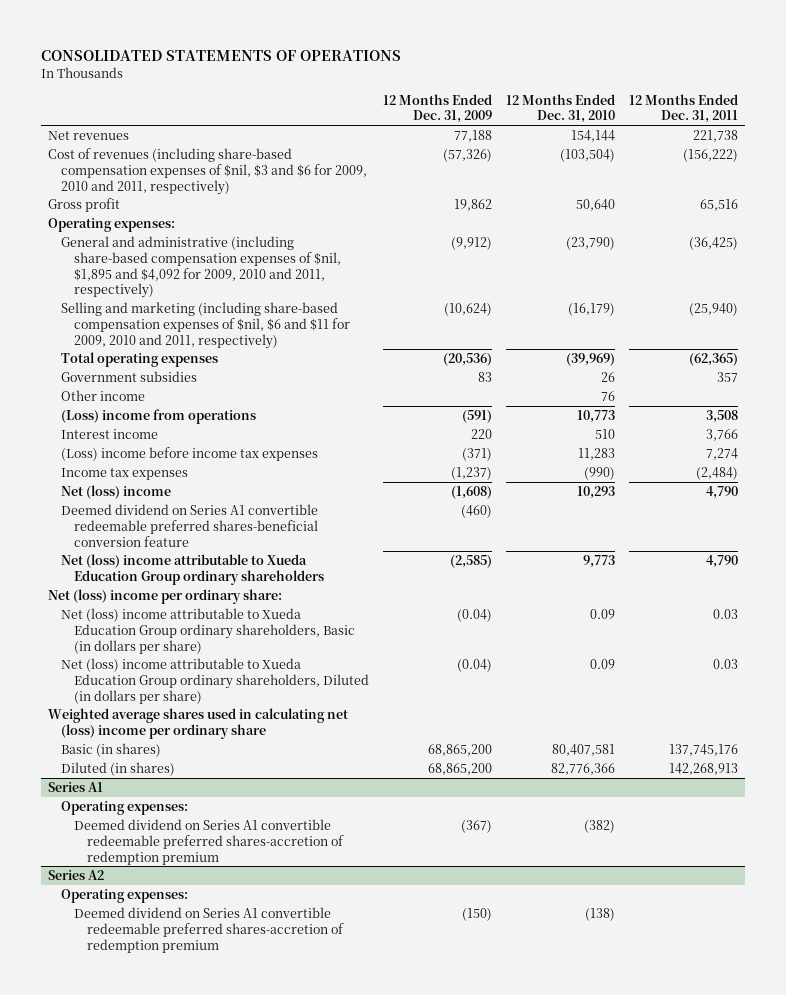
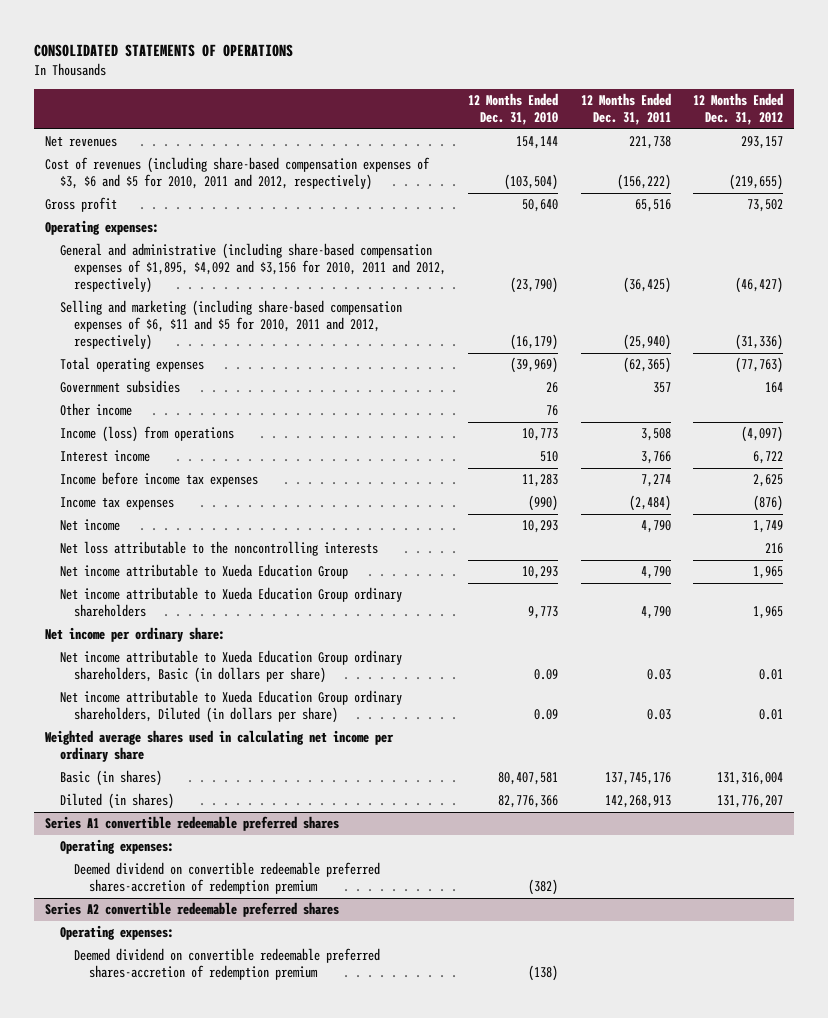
[382,93,492,124] 12 Months Ended Dec. 31, 2009 -> none
none -> [692,93,783,126] 12 Months Ended Dec. 31, 2012
[48,148,367,195] Cost of revenues (including share-based compensation expenses of $nil, $3 and $6 for 2009, 2010 and 2011, respectively) -> [45,157,431,191] Cost of revenues (including share-based compensation expenses of $3, $6 and $5 for 2010, 2011 and 2012, respectively)
[60,236,341,299] General and administrative (including share-based compensation expenses of $nil, $1,895 and $4,092 for 2009, 2010 and 2011, respectively) -> [59,243,447,294] General and administrative (including share-based compensation expenses of $1,895, $4,092 and $3,156 for 2010, 2011 and 2012, respectively)
[60,302,350,349] Selling and marketing (including share-based compensation expenses of $nil, $6 and $11 for 2009, 2010 and 2011, respectively) -> [59,300,402,351] Selling and marketing (including share-based compensation expenses of $6, $11 and $5 for 2010, 2011 and 2012, respectively)
[60,409,256,425] (Loss) income from operations -> [59,426,234,443] Income (loss) from operations
[60,447,318,462] (Loss) income before income tax expenses -> [59,472,258,488] Income before income tax expenses
[60,504,318,547] Deemed dividend on Series A1 convertible redeemable preferred shares-beneficial conversion feature -> none
none -> [59,519,120,532] Net income
none -> [59,541,378,557] Net loss attributable to the noncontrolling interests
[60,485,171,500] Net (loss) income -> [59,564,348,580] Net income attributable to Xueda Education Group
[60,554,324,585] Net (loss) income attributable to Xueda Education Group ordinary shareholders -> [59,587,402,618] Net income attributable to Xueda Education Group ordinary shareholders
[48,589,283,605] Net (loss) income per ordinary share: -> [45,627,226,643] Net income per ordinary share:
[60,608,355,654] Net (loss) income attributable to Xueda Education Group ordinary shareholders, Basic (in dollars per share) -> [59,650,402,684] Net income attributable to Xueda Education Group ordinary shareholders, Basic (in dollars per share)
[60,658,369,704] Net (loss) income attributable to Xueda Education Group ordinary shareholders, Diluted (in dollars per share) -> [59,690,402,724] Net income attributable to Xueda Education Group ordinary shareholders, Diluted (in dollars per share)
[48,708,349,739] Weighted average shares used in calculating net (loss) income per ordinary share -> [45,730,395,763] Weighted average shares used in calculating net income per ordinary share
[48,782,104,793] Series A1 -> none
none -> [45,816,340,832] Series A1 convertible redeemable preferred shares
[48,870,105,881] Series A2 -> none
[73,819,344,865] Deemed dividend on Series A1 convertible redeemable preferred shares-accretion of redemption premium -> [74,862,381,895] Deemed dividend on convertible redeemable preferred shares-accretion of redemption premium
none -> [45,902,340,918] Series A2 convertible redeemable preferred shares
[73,907,344,953] Deemed dividend on Series A1 convertible redeemable preferred shares-accretion of redemption premium -> [74,948,381,981] Deemed dividend on convertible redeemable preferred shares-accretion of redemption premium

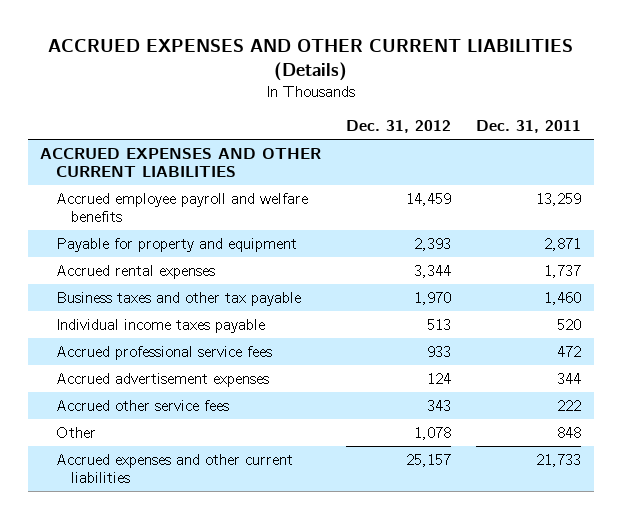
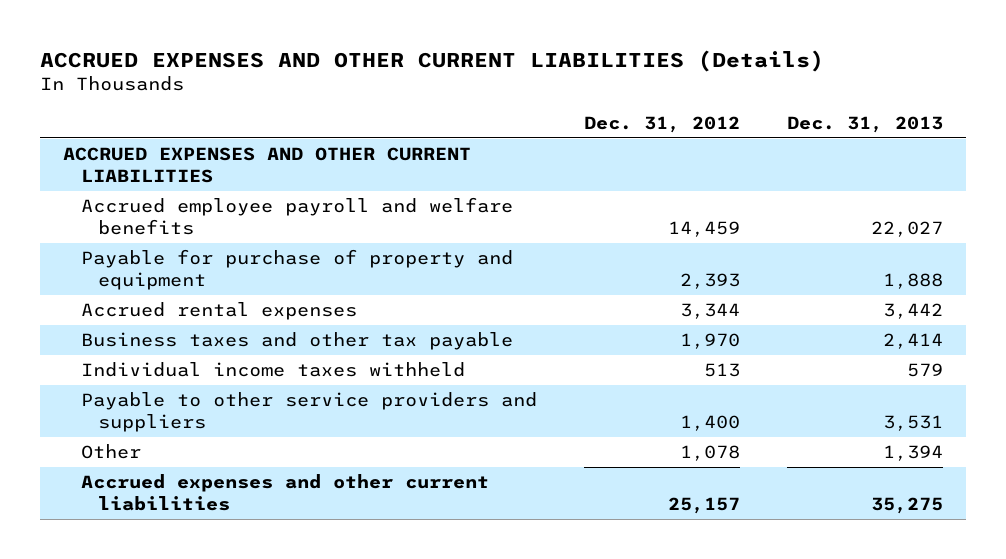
[476,119,582,133] Dec. 31, 2011 -> none
none -> [786,115,943,133] Dec. 31, 2013
[55,237,297,252] Payable for property and equipment -> [80,249,513,290] Payable for purchase of property and equipment
[55,345,272,360] Accrued professional service fees -> none
[55,372,269,387] Accrued advertisement expenses -> none
[55,399,229,411] Accrued other service fees -> none
[55,318,265,333] Individual income taxes payable -> [80,362,465,378] Individual income taxes withheld
none -> [80,392,537,432] Payable to other service providers and suppliers

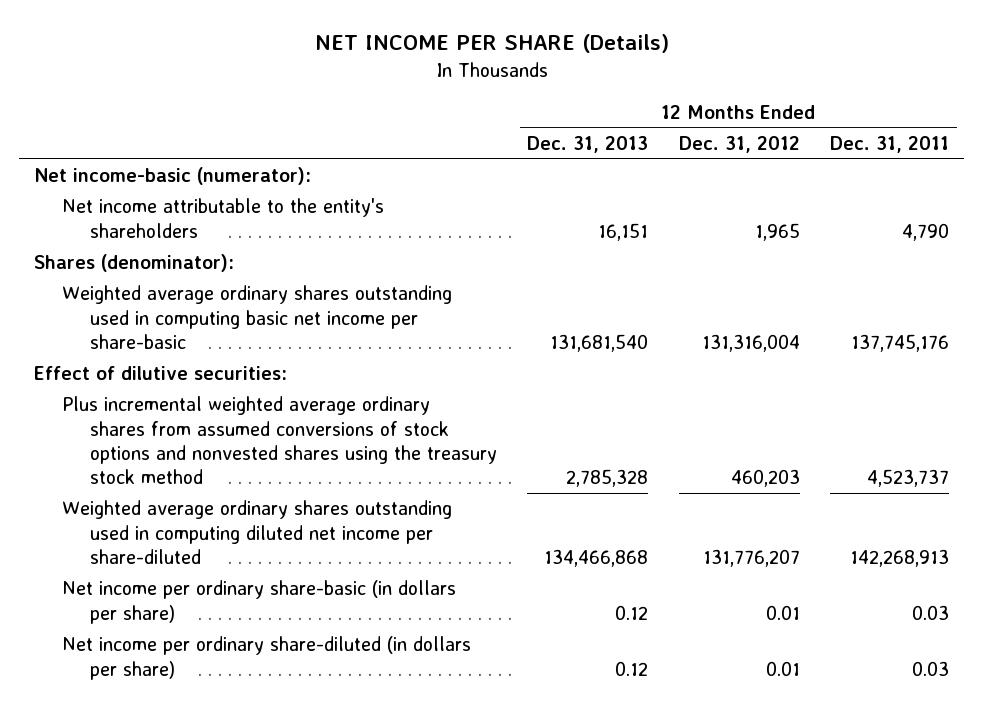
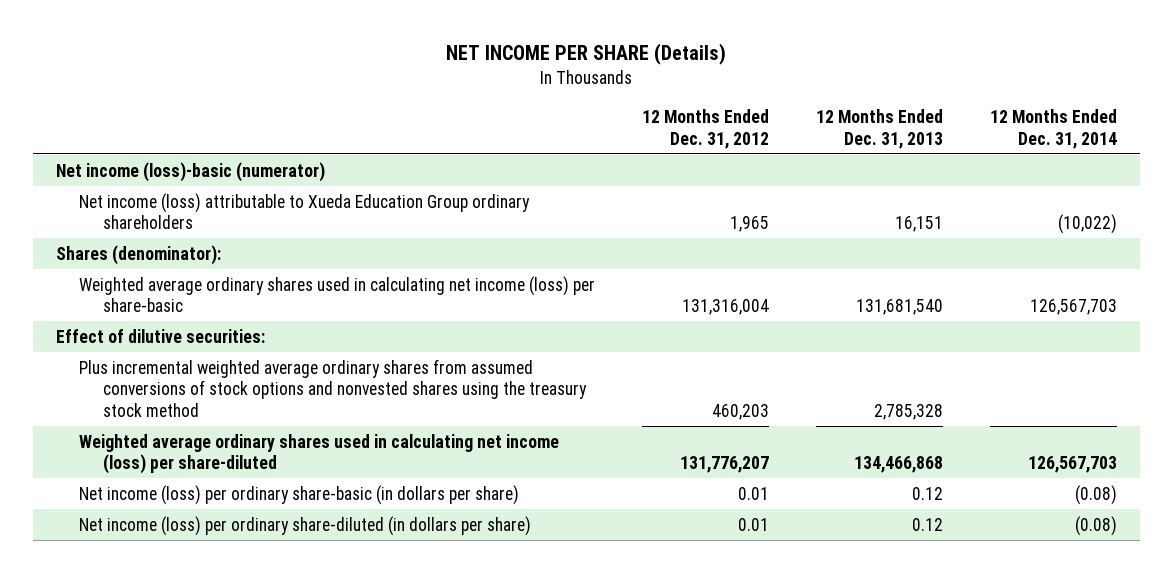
[830,136,950,154] Dec. 31, 2011 -> none
none -> [989,109,1117,149] 12 Months Ended Dec. 31, 2014
[34,167,312,186] Net income-basic (numerator): -> [56,161,326,182] Net income (loss)-basic (numerator)
[62,198,385,238] Net income attributable to the entity's shareholders -> [79,192,531,230] Net income (loss) attributable to Xueda Education Group ordinary shareholders
[62,285,453,349] Weighted average ordinary shares outstanding used in computing basic net income per share-basic -> [79,275,596,313] Weighted average ordinary shares used in calculating net income (loss) per share-basic
[62,500,453,564] Weighted average ordinary shares outstanding used in computing diluted net income per share-diluted -> [79,433,560,475] Weighted average ordinary shares used in calculating net income (loss) per share-diluted
[62,580,457,624] Net income per ordinary share-basic (in dollars per share) -> [79,484,520,505] Net income (loss) per ordinary share-basic (in dollars per share)
[62,636,472,680] Net income per ordinary share-diluted (in dollars per share) -> [79,515,532,536] Net income (loss) per ordinary share-diluted (in dollars per share)

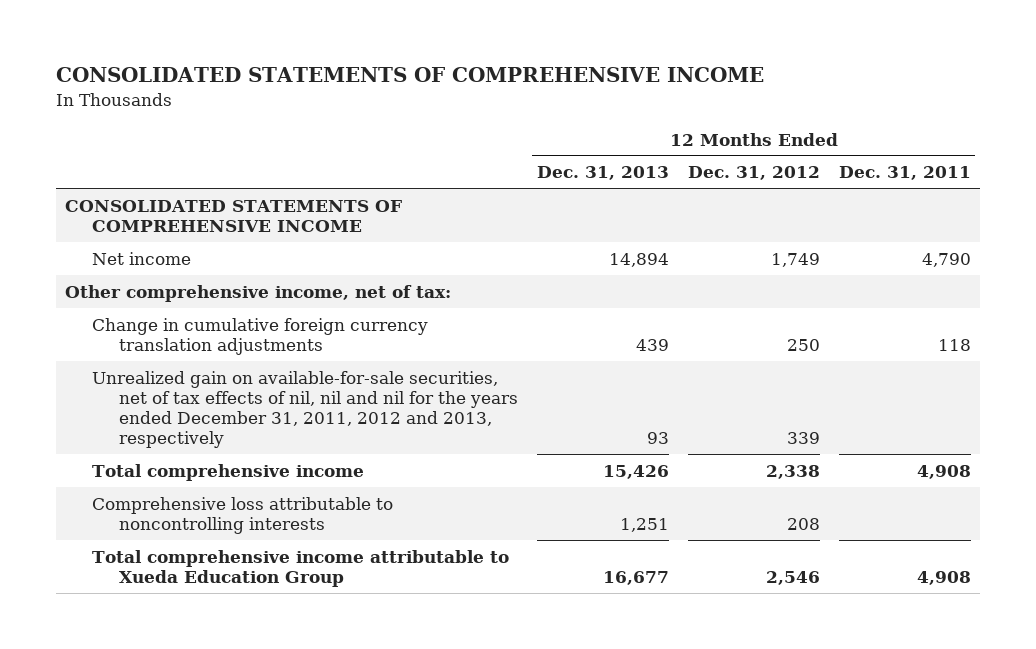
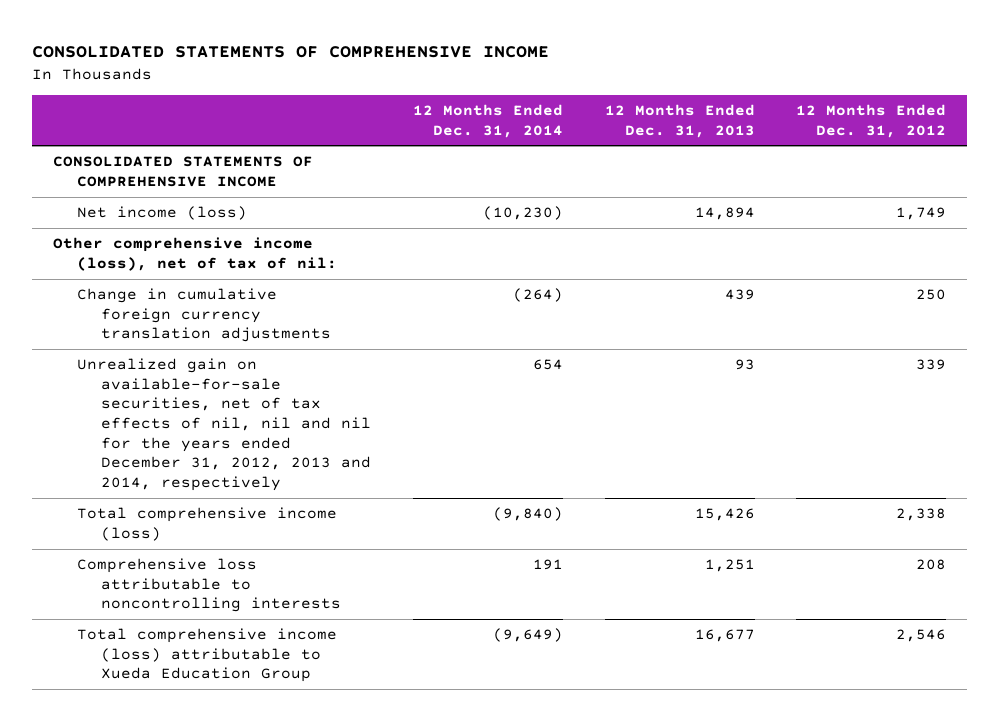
[838,166,971,181] Dec. 31, 2011 -> none
none -> [412,103,563,138] 12 Months Ended Dec. 31, 2014
[92,251,192,265] Net income -> [77,206,248,221] Net income (loss)
[64,284,451,302] Other comprehensive income, net of tax: -> [53,237,338,271] Other comprehensive income (loss), net of tax of nil:
[92,370,519,449] Unrealized gain on available-for-sale securities, net of tax effects of nil, nil and nil for the years ended December 31, 2011, 2012 and 2013, respectively -> [77,358,372,492] Unrealized gain on available-for-sale securities, net of tax effects of nil, nil and nil for the years ended December 31, 2012, 2013 and 2014, respectively
[92,463,365,481] Total comprehensive income -> [77,507,338,541] Total comprehensive income (loss)
[92,549,510,587] Total comprehensive income attributable to Xueda Education Group -> [77,628,338,683] Total comprehensive income (loss) attributable to Xueda Education Group

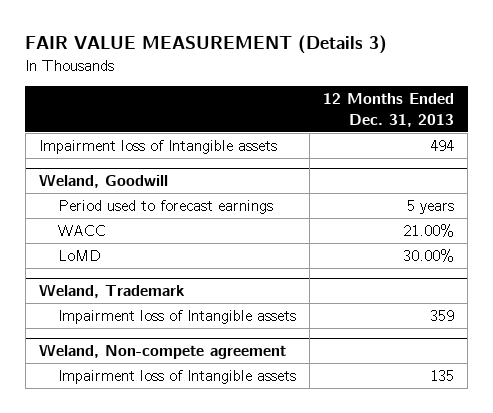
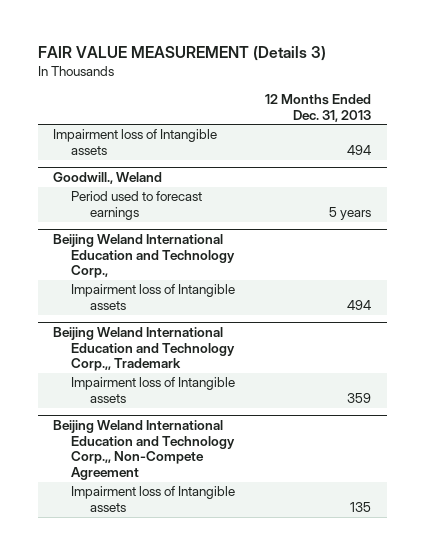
[38,174,168,189] Weland, Goodwill -> [52,172,162,185] Goodwill., Weland
[58,224,107,236] WACC -> none
[58,249,102,261] LoMD -> none
[38,284,185,299] Weland, Trademark -> none
none -> [52,234,236,279] Beijing Weland International Education and Technology Corp.,
none -> [71,284,236,310] Impairment loss of Intangible assets
none -> [52,327,236,372] Beijing Weland International Education and Technology Corp.,, Trademark
[38,344,286,360] Weland, Non-compete agreement -> none
none -> [52,420,236,480] Beijing Weland International Education and Technology Corp.,, Non-Compete Agreement

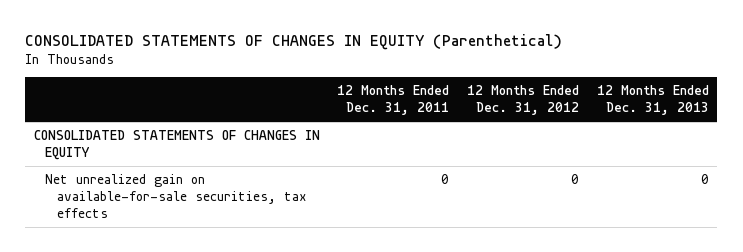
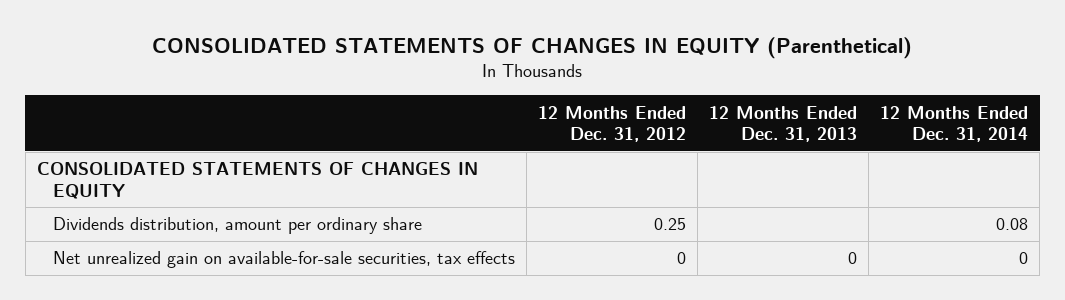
[337,85,450,116] 12 Months Ended Dec. 31, 2011 -> none
none -> [880,105,1029,142] 12 Months Ended Dec. 31, 2014
none -> [52,217,422,235] Dividends distribution, amount per ordinary share

